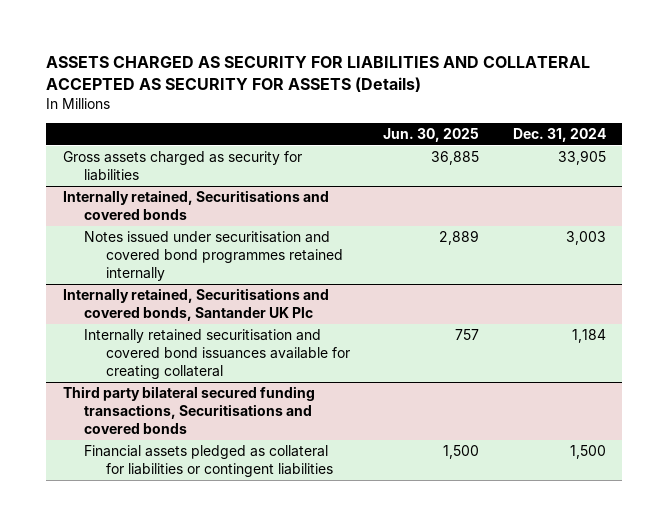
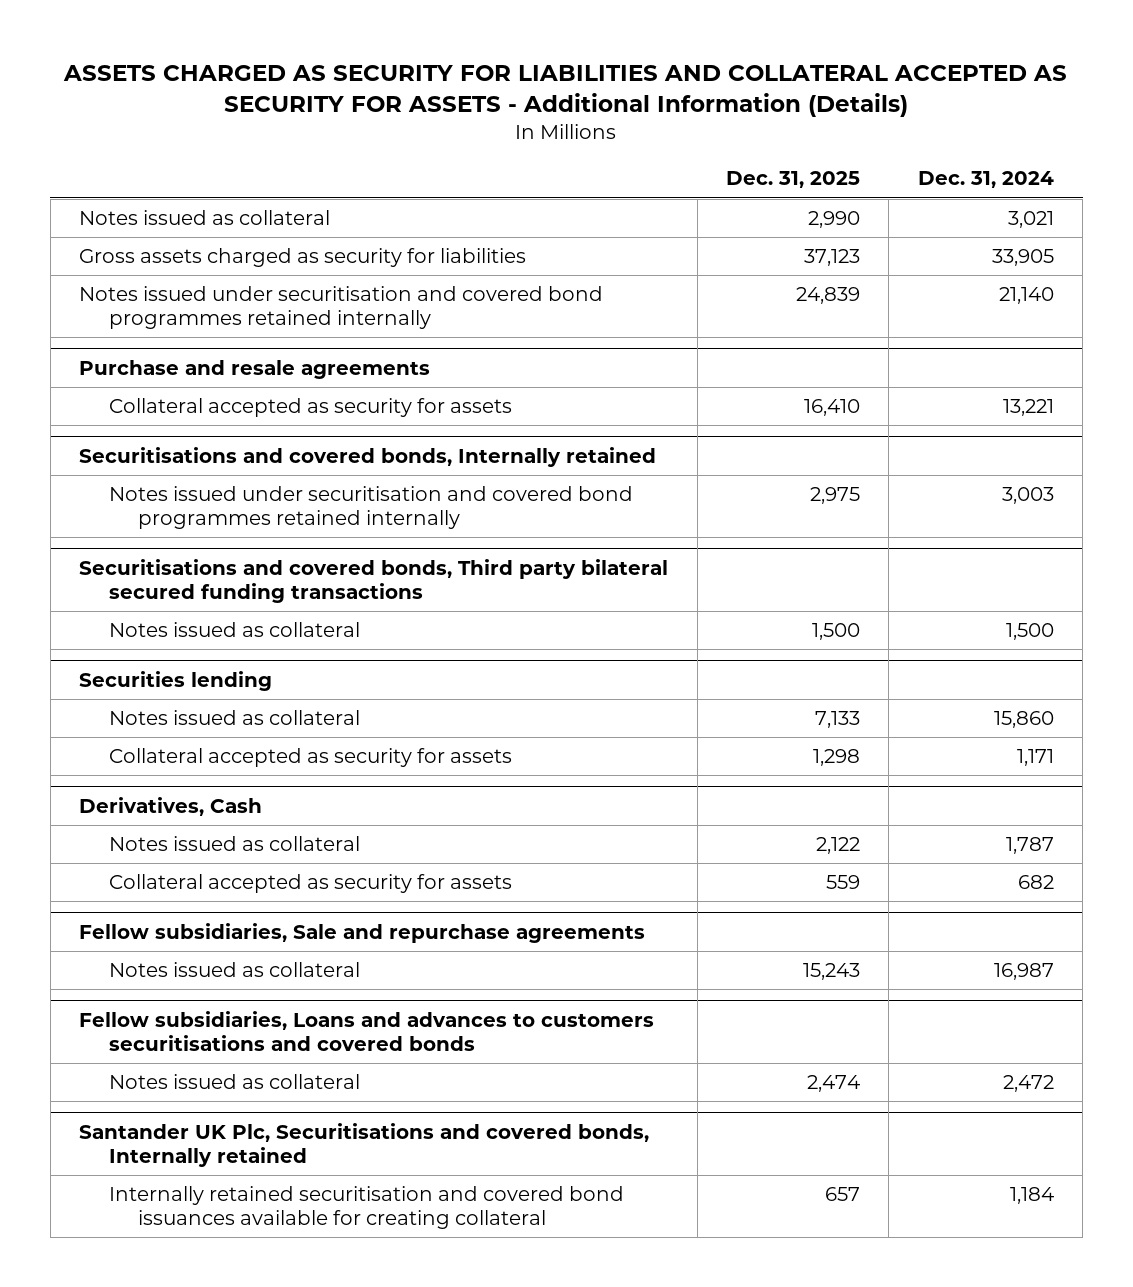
[46,55,591,92] ASSETS CHARGED AS SECURITY FOR LIABILITIES AND COLLATERAL ACCEPTED AS SECURITY FOR ASSETS (Details) -> [63,65,1068,118] ASSETS CHARGED AS SECURITY FOR LIABILITIES AND COLLATERAL ACCEPTED AS SECURITY FOR ASSETS - Additional Information (Details)
[383,127,480,142] Jun. 30, 2025 -> none
none -> [725,171,860,189] Dec. 31, 2025
none -> [79,210,331,226] Notes issued as collateral
none -> [79,286,604,329] Notes issued under securitisation and covered bond programmes retained internally
none -> [79,359,431,379] Purchase and resale agreements
none -> [108,398,512,418] Collateral accepted as security for assets
[62,190,329,220] Internally retained, Securitisations and covered bonds -> [79,446,657,467] Securitisations and covered bonds, Internally retained
none -> [79,558,669,603] Securitisations and covered bonds, Third party bilateral secured funding transactions
none -> [108,622,360,638] Notes issued as collateral
none -> [79,670,273,691] Securities lending
none -> [108,710,360,726] Notes issued as collateral
none -> [108,748,512,768] Collateral accepted as security for assets
none -> [79,796,263,816] Derivatives, Cash
none -> [108,836,360,852] Notes issued as collateral
none -> [108,874,512,894] Collateral accepted as security for assets
none -> [79,922,646,943] Fellow subsidiaries, Sale and repurchase agreements
none -> [108,962,360,978] Notes issued as collateral
none -> [79,1010,655,1051] Fellow subsidiaries, Loans and advances to customers securitisations and covered bonds
none -> [108,1074,360,1090] Notes issued as collateral
[62,288,329,321] Internally retained, Securitisations and covered bonds, Santander UK Plc -> [79,1122,650,1167] Santander UK Plc, Securitisations and covered bonds, Internally retained
[62,386,315,434] Third party bilateral secured funding transactions, Securitisations and covered bonds -> none
[84,445,333,477] Financial assets pledged as collateral for liabilities or contingent liabilities -> none

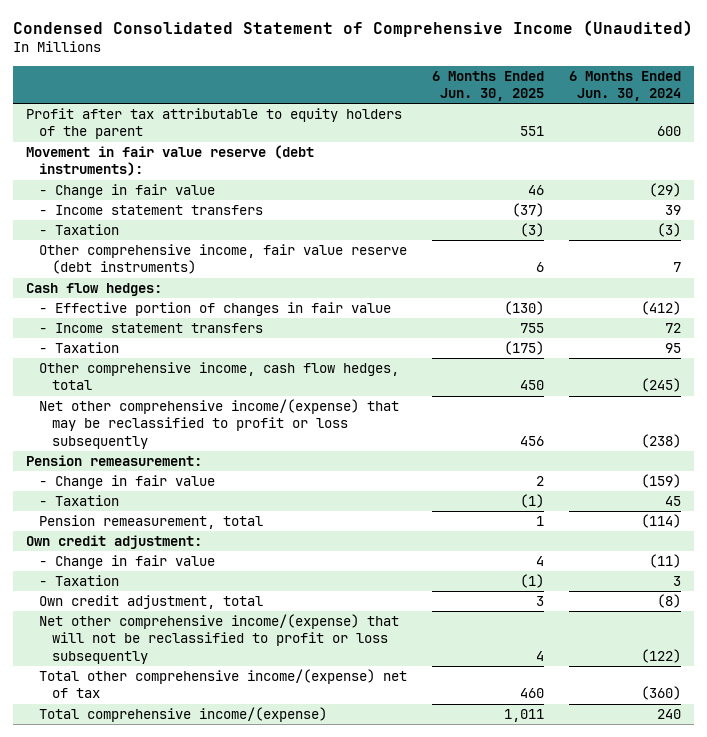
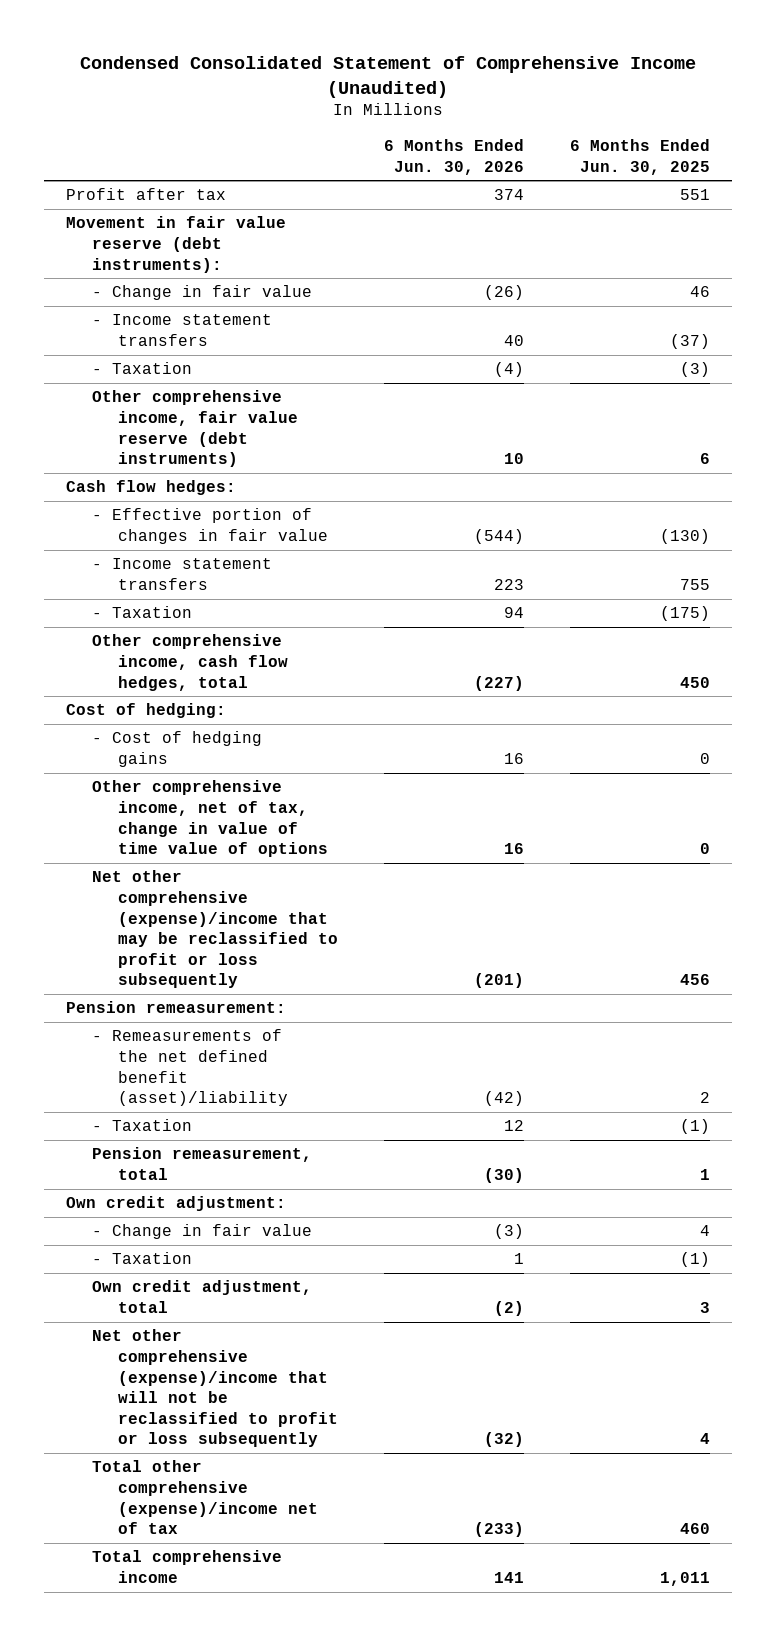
[569,70,682,102] 6 Months Ended Jun. 30, 2024 -> none
none -> [383,139,524,175] 6 Months Ended Jun. 30, 2026
[25,108,402,140] Profit after tax attributable to equity holders of the parent -> [66,188,227,201] Profit after tax
none -> [66,703,227,719] Cost of hedging:
none -> [92,731,263,768] - Cost of hedging gains
none -> [92,780,328,858] Other comprehensive income, net of tax, change in value of time value of options
[38,399,399,449] Net other comprehensive income/(expense) that may be reclassified to profit or loss subsequently -> [92,870,338,989] Net other comprehensive (expense)/income that may be reclassified to profit or loss subsequently
[38,475,215,490] - Change in fair value -> [92,1029,288,1107] - Remeasurements of the net defined benefit (asset)/liability
[38,614,399,664] Net other comprehensive income/(expense) that will not be reclassified to profit or loss subsequently -> [92,1329,338,1448] Net other comprehensive (expense)/income that will not be reclassified to profit or loss subsequently
[38,669,407,699] Total other comprehensive income/(expense) net of tax -> [92,1460,318,1535] Total other comprehensive (expense)/income net of tax
[38,707,327,723] Total comprehensive income/(expense) -> [92,1550,283,1584] Total comprehensive income

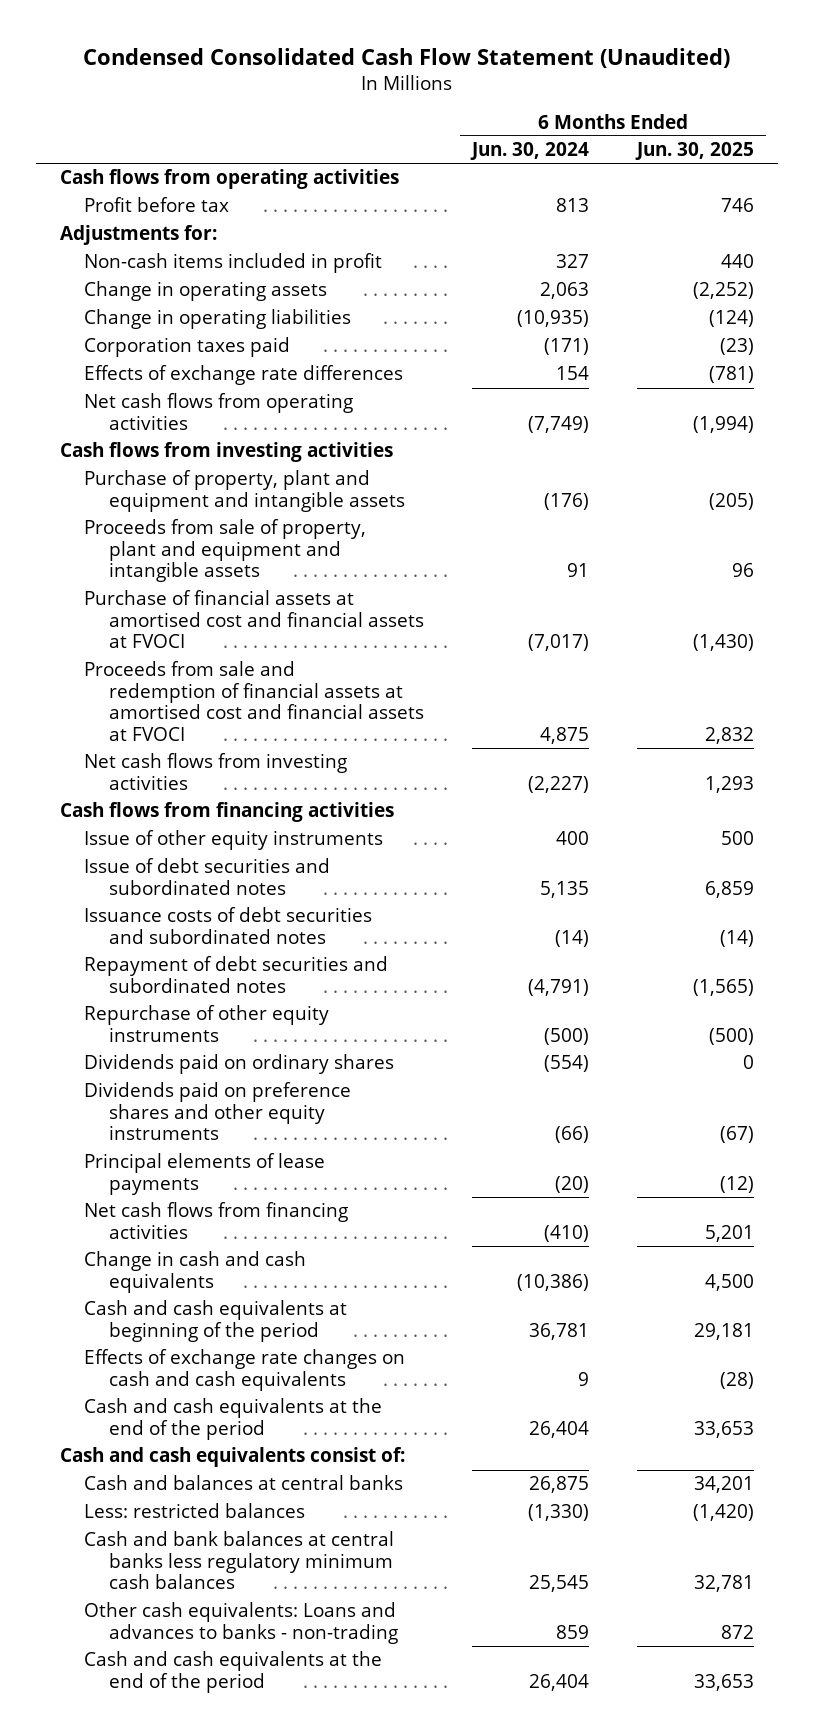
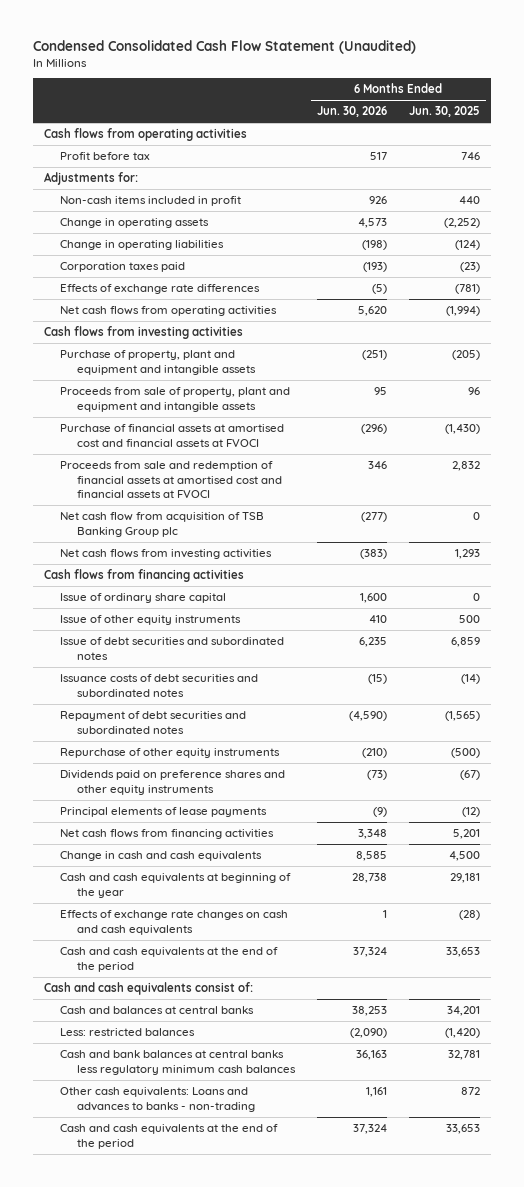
[470,142,590,161] Jun. 30, 2024 -> none
none -> [316,106,387,118] Jun. 30, 2026
none -> [60,512,265,537] Net cash flow from acquisition of TSB Banking Group plc
none -> [60,593,227,604] Issue of ordinary share capital
[84,1054,395,1075] Dividends paid on ordinary shares -> none
[84,1300,348,1342] Cash and cash equivalents at beginning of the period -> [60,873,292,898] Cash and cash equivalents at beginning of the year

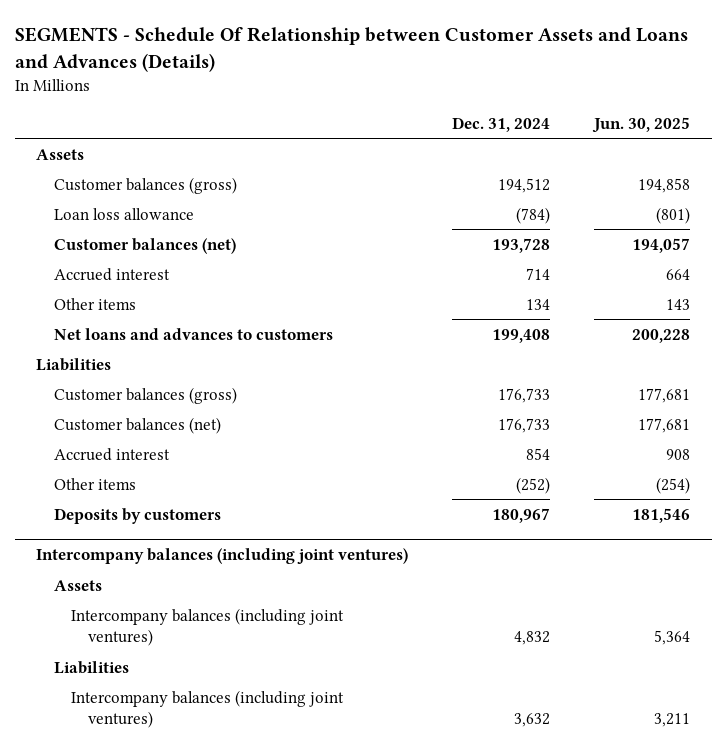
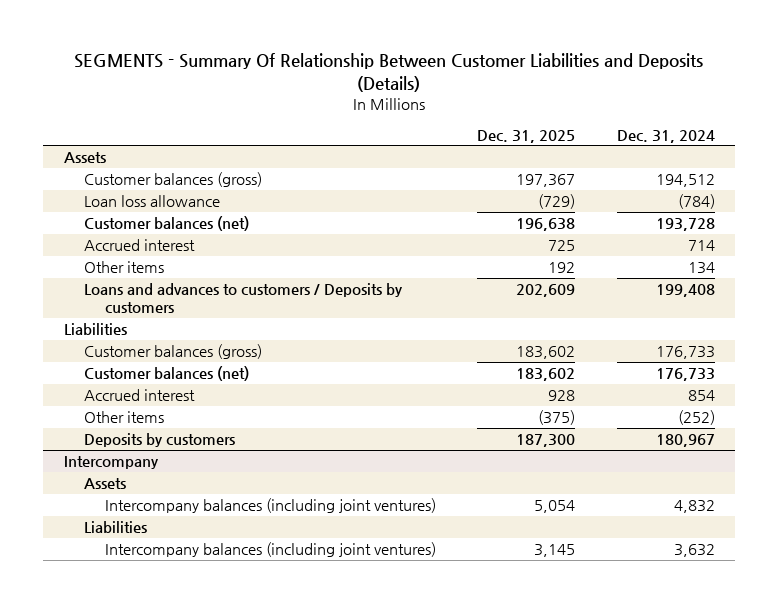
[14,27,688,72] SEGMENTS - Schedule Of Relationship between Customer Assets and Loans and Advances (Details) -> [74,52,704,92] SEGMENTS - Summary Of Relationship Between Customer Liabilities and Deposits (Details)
[591,116,690,133] Jun. 30, 2025 -> none
none -> [477,129,576,143] Dec. 31, 2025
[53,327,333,340] Net loans and advances to customers -> [84,283,404,313] Loans and advances to customers / Deposits by customers
[36,548,409,565] Intercompany balances (including joint ventures) -> [63,456,159,470] Intercompany

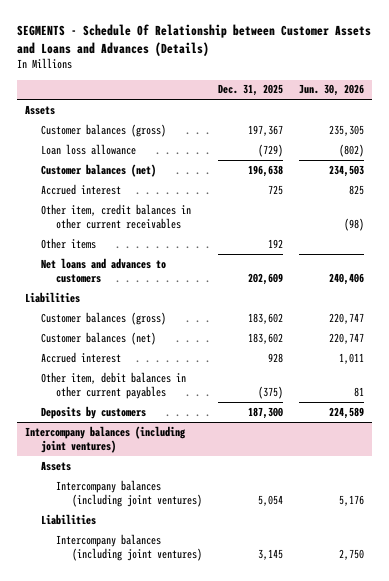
[74,52,704,92] SEGMENTS - Summary Of Relationship Between Customer Liabilities and Deposits (Details) -> [16,23,371,56] SEGMENTS - Schedule Of Relationship between Customer Assets and Loans and Advances (Details)
[616,129,715,143] Dec. 31, 2024 -> none
none -> [299,84,365,97] Jun. 30, 2026
none -> [40,203,191,229] Other item, credit balances in other current receivables
[84,283,404,313] Loans and advances to customers / Deposits by customers -> [40,257,166,283] Net loans and advances to customers
[84,411,165,424] Other items -> [40,371,186,399] Other item, debit balances in other current payables
[63,456,159,470] Intercompany -> [25,425,187,453] Intercompany balances (including joint ventures)

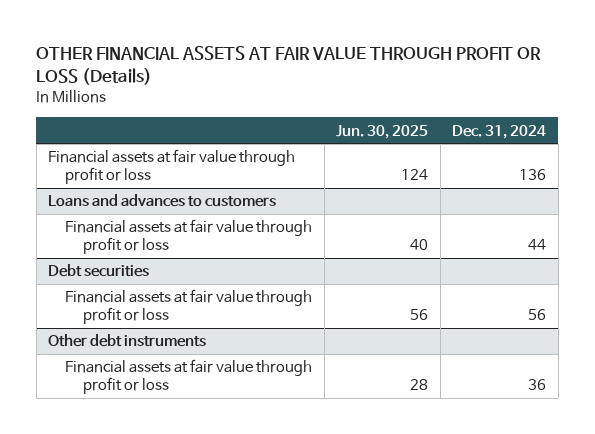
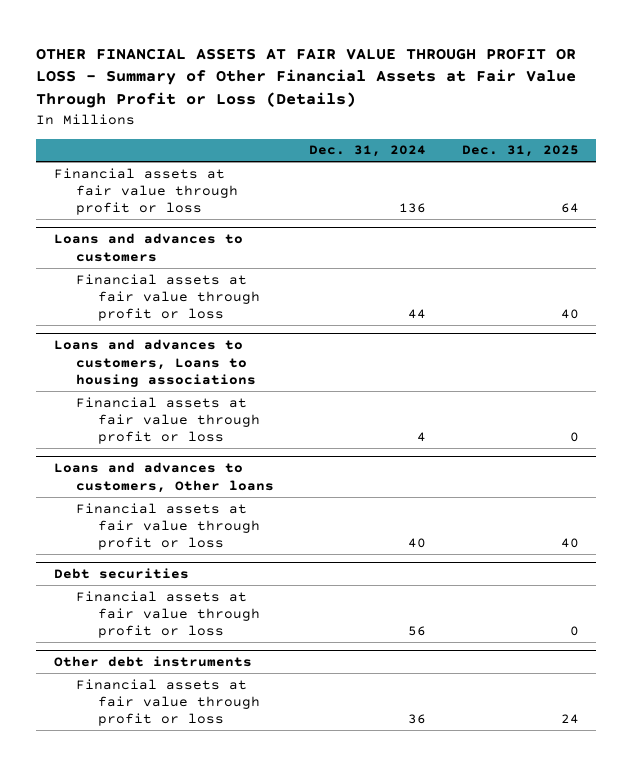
[36,46,542,86] OTHER FINANCIAL ASSETS AT FAIR VALUE THROUGH PROFIT OR LOSS (Details) -> [35,47,576,109] OTHER FINANCIAL ASSETS AT FAIR VALUE THROUGH PROFIT OR LOSS - Summary of Other Financial Assets at Fair Value Through Profit or Loss (Details)
[336,124,429,139] Jun. 30, 2025 -> none
none -> [461,145,579,158] Dec. 31, 2025
none -> [53,339,256,388] Loans and advances to customers, Loans to housing associations
none -> [75,396,261,445] Financial assets at fair value through profit or loss
none -> [53,462,274,493] Loans and advances to customers, Other loans
none -> [75,502,261,551] Financial assets at fair value through profit or loss

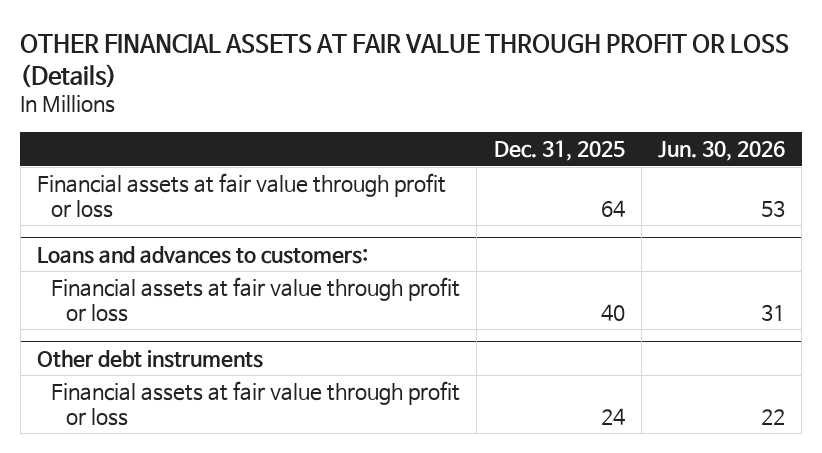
[35,47,576,109] OTHER FINANCIAL ASSETS AT FAIR VALUE THROUGH PROFIT OR LOSS - Summary of Other Financial Assets at Fair Value Through Profit or Loss (Details) -> [20,33,790,88] OTHER FINANCIAL ASSETS AT FAIR VALUE THROUGH PROFIT OR LOSS (Details)
[309,145,427,158] Dec. 31, 2024 -> none
none -> [658,141,786,162] Jun. 30, 2026
[75,273,261,322] Financial assets at fair value through profit or loss -> none
[53,339,256,388] Loans and advances to customers, Loans to housing associations -> none
[75,396,261,445] Financial assets at fair value through profit or loss -> none
[53,462,274,493] Loans and advances to customers, Other loans -> none
[53,233,243,262] Loans and advances to customers -> [36,245,368,264] Loans and advances to customers:
[53,568,189,580] Debt securities -> none
[75,590,261,639] Financial assets at fair value through profit or loss -> none

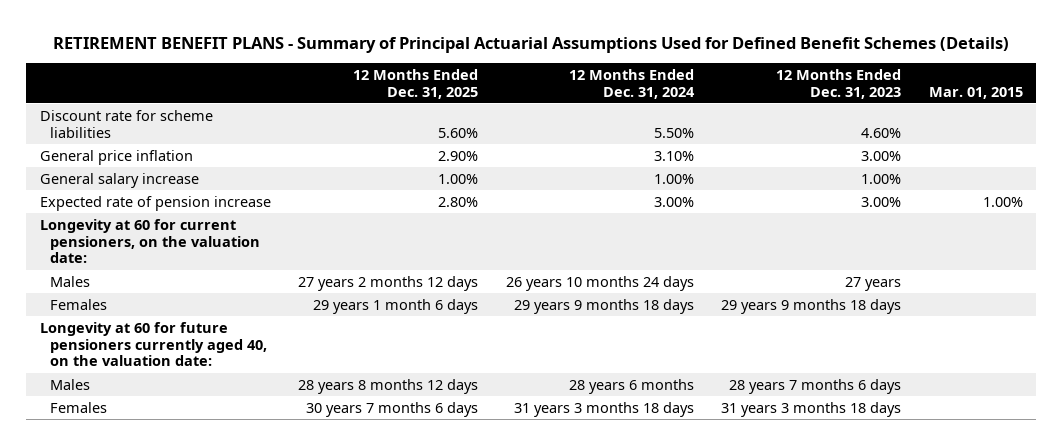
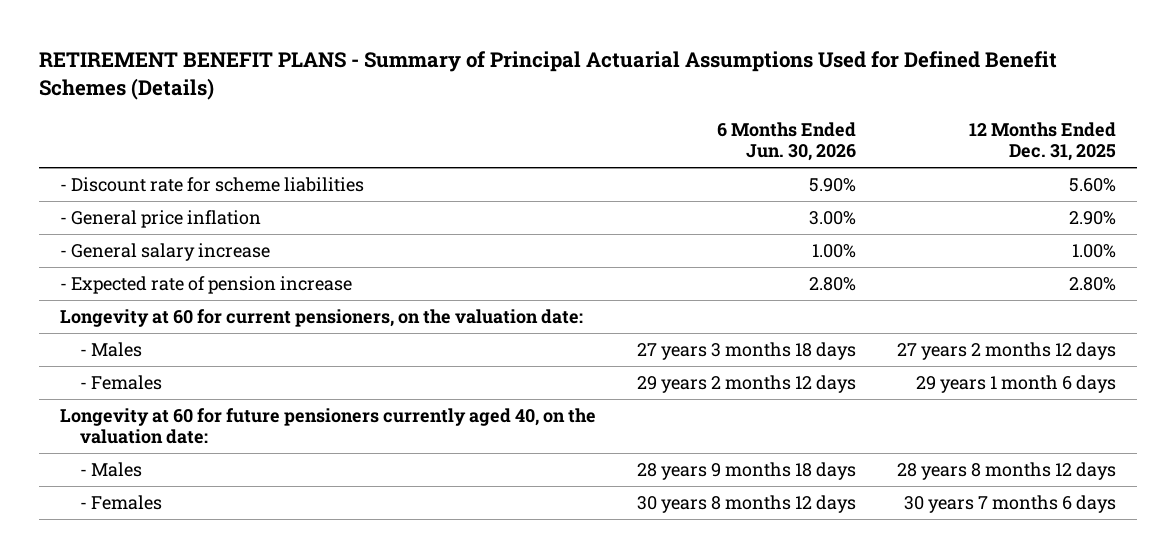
[568,68,695,99] 12 Months Ended Dec. 31, 2024 -> none
[776,68,902,99] 12 Months Ended Dec. 31, 2023 -> none
[928,86,1023,99] Mar. 01, 2015 -> none
none -> [717,122,857,162] 6 Months Ended Jun. 30, 2026
[39,109,213,138] Discount rate for scheme liabilities -> [59,177,364,193] - Discount rate for scheme liabilities
[39,149,193,165] General price inflation -> [59,210,261,229] - General price inflation
[39,172,199,188] General salary increase -> [59,243,270,262] - General salary increase
[39,195,271,211] Expected rate of pension increase -> [59,276,352,295] - Expected rate of pension increase
[50,275,91,287] Males -> [80,342,143,358] - Males
[50,298,108,310] Females -> [80,375,163,391] - Females
[50,378,91,390] Males -> [80,462,143,478] - Males
[50,401,108,413] Females -> [80,495,163,511] - Females

